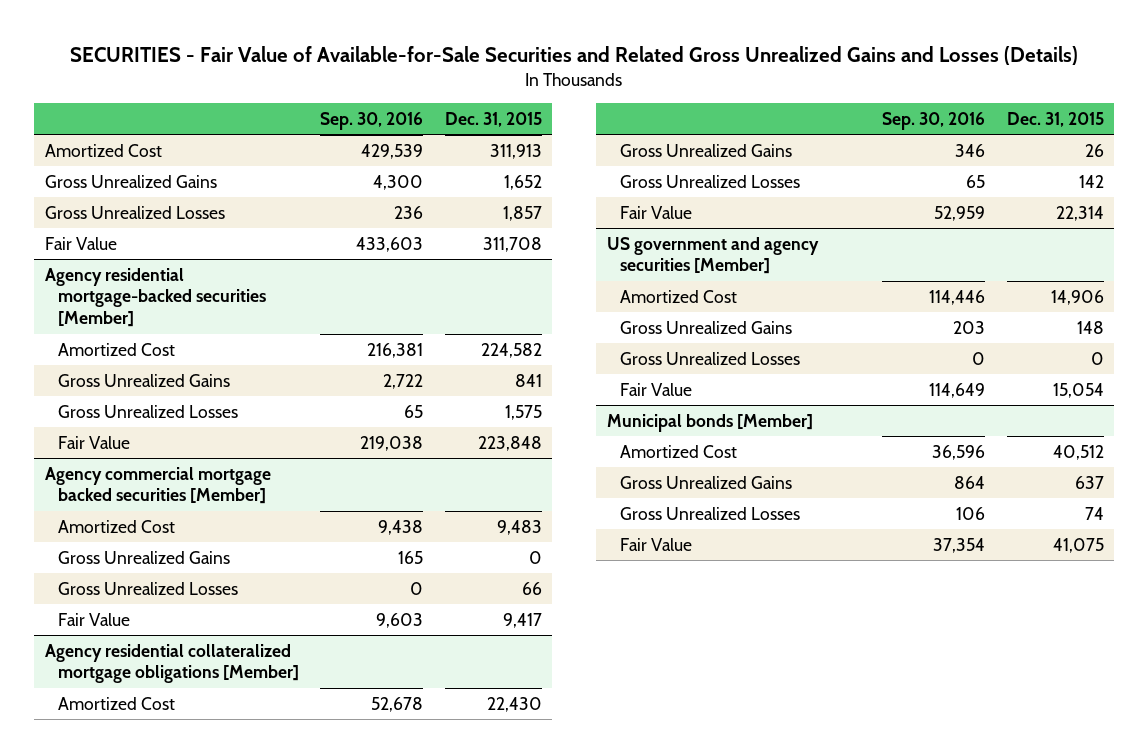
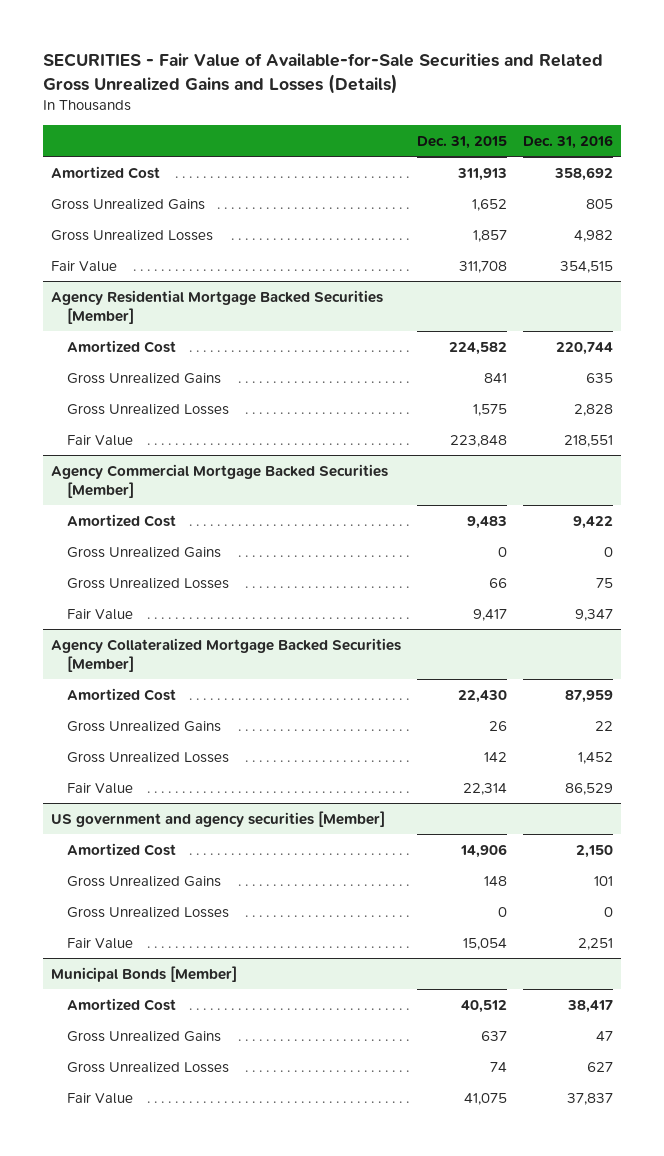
[320,111,424,130] Sep. 30, 2016 -> none
none -> [522,134,613,149] Dec. 31, 2016
[44,267,267,328] Agency residential mortgage-backed securities [Member] -> [50,289,383,325] Agency Residential Mortgage Backed Securities [Member]
[44,466,271,505] Agency commercial mortgage backed securities [Member] -> [50,463,388,499] Agency Commercial Mortgage Backed Securities [Member]
[44,643,300,684] Agency residential collateralized mortgage obligations [Member] -> [50,637,401,673] Agency Collateralized Mortgage Backed Securities [Member]
[606,413,813,432] Municipal bonds [Member] -> [50,965,237,982] Municipal Bonds [Member]

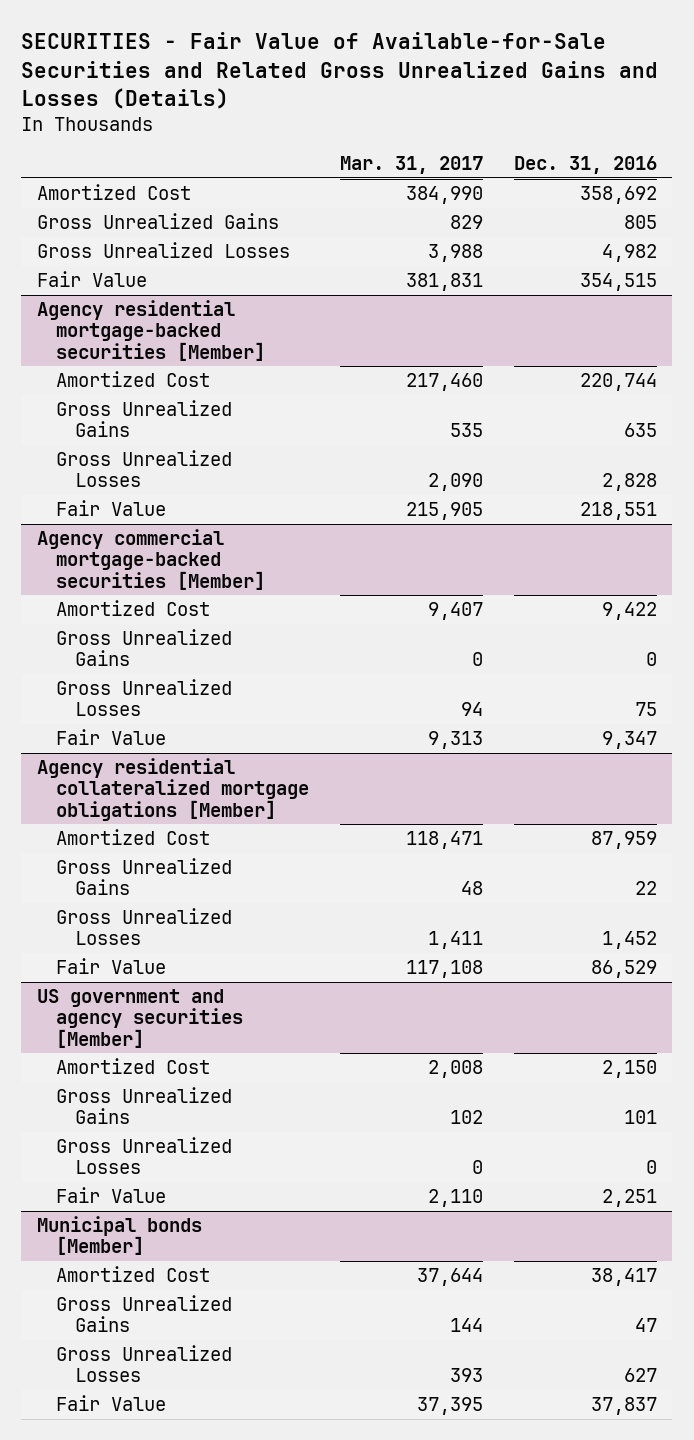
[416,135,507,149] Dec. 31, 2015 -> none
none -> [339,156,483,175] Mar. 31, 2017
[50,289,383,325] Agency Residential Mortgage Backed Securities [Member] -> [36,299,265,361] Agency residential mortgage-backed securities [Member]
[50,463,388,499] Agency Commercial Mortgage Backed Securities [Member] -> [36,528,265,590] Agency commercial mortgage-backed securities [Member]
[50,637,401,673] Agency Collateralized Mortgage Backed Securities [Member] -> [36,757,309,821] Agency residential collateralized mortgage obligations [Member]
[50,965,237,982] Municipal Bonds [Member] -> [36,1215,202,1256] Municipal bonds [Member]

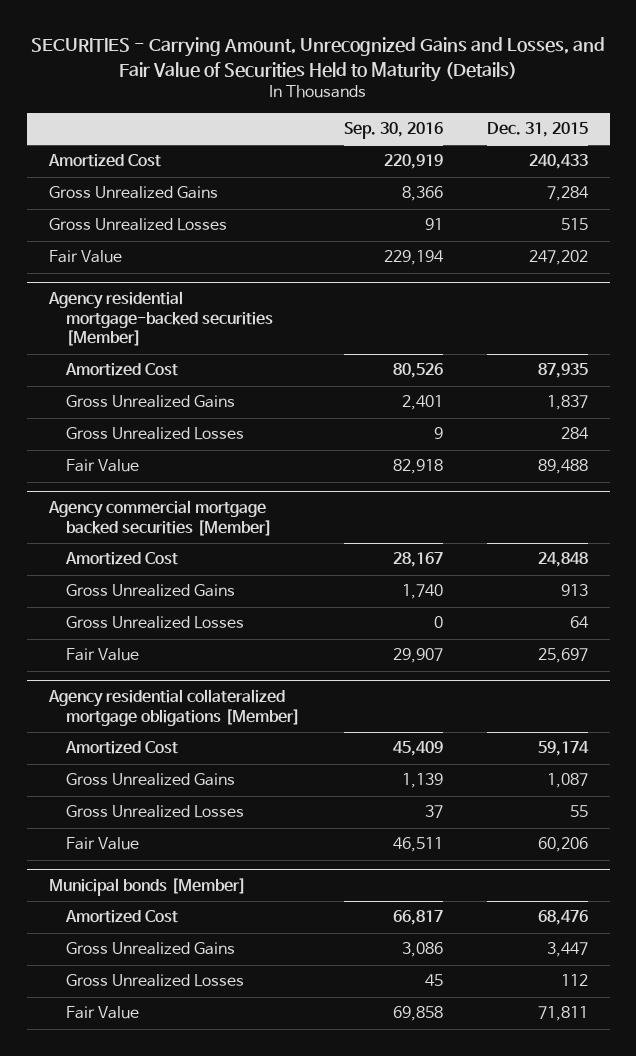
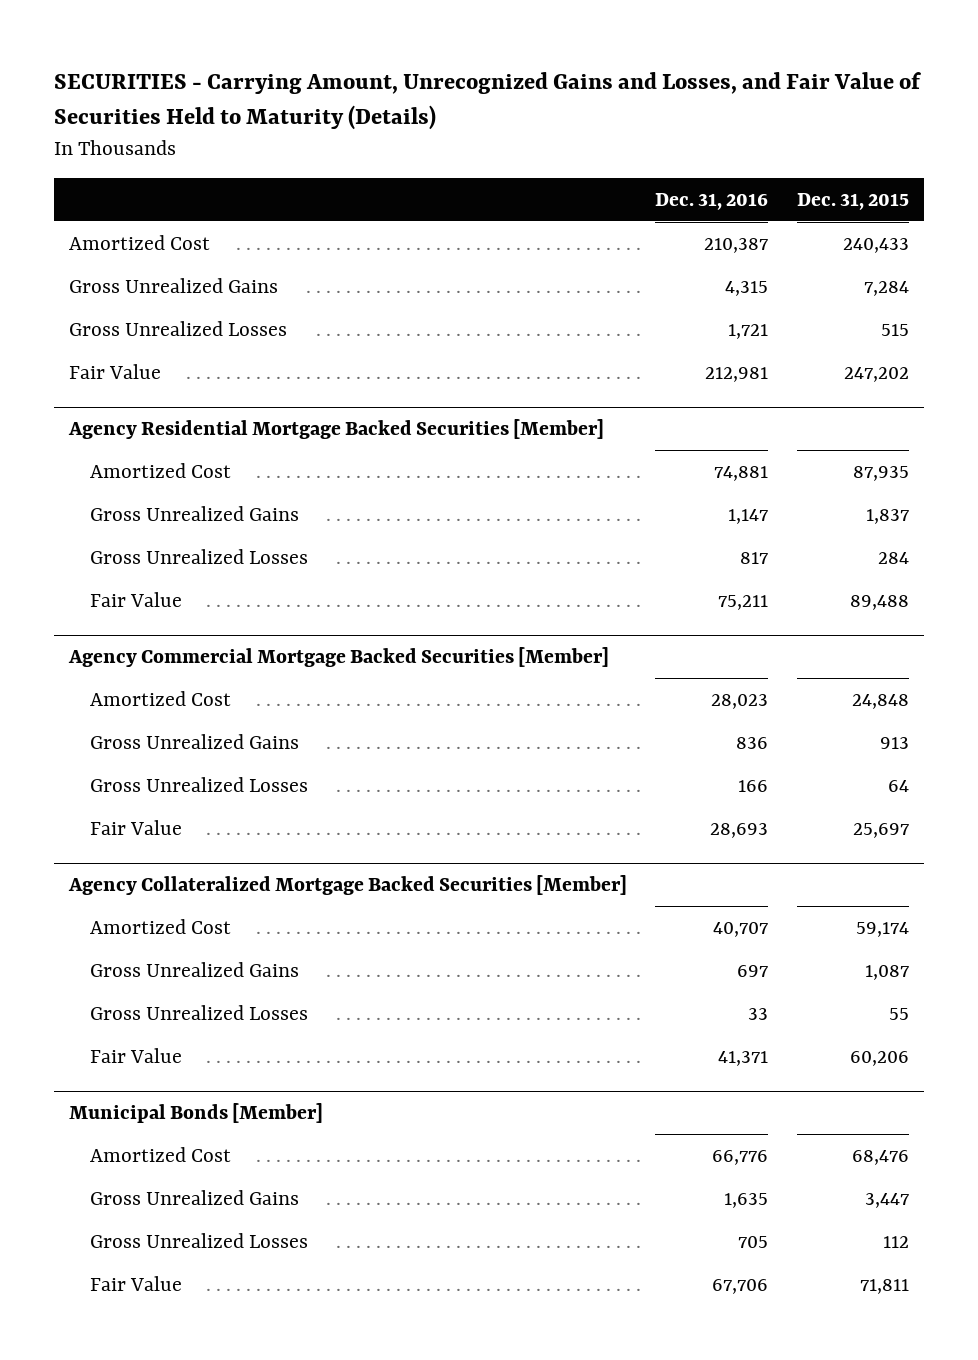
[343,122,443,140] Sep. 30, 2016 -> none
none -> [655,192,769,210] Dec. 31, 2016
[47,291,273,347] Agency residential mortgage-backed securities [Member] -> [67,419,604,440] Agency Residential Mortgage Backed Securities [Member]
[47,500,272,536] Agency commercial mortgage backed securities [Member] -> [67,647,609,668] Agency Commercial Mortgage Backed Securities [Member]
[47,689,300,726] Agency residential collateralized mortgage obligations [Member] -> [67,875,627,896] Agency Collateralized Mortgage Backed Securities [Member]
[48,878,246,897] Municipal bonds [Member] -> [68,1103,323,1124] Municipal Bonds [Member]

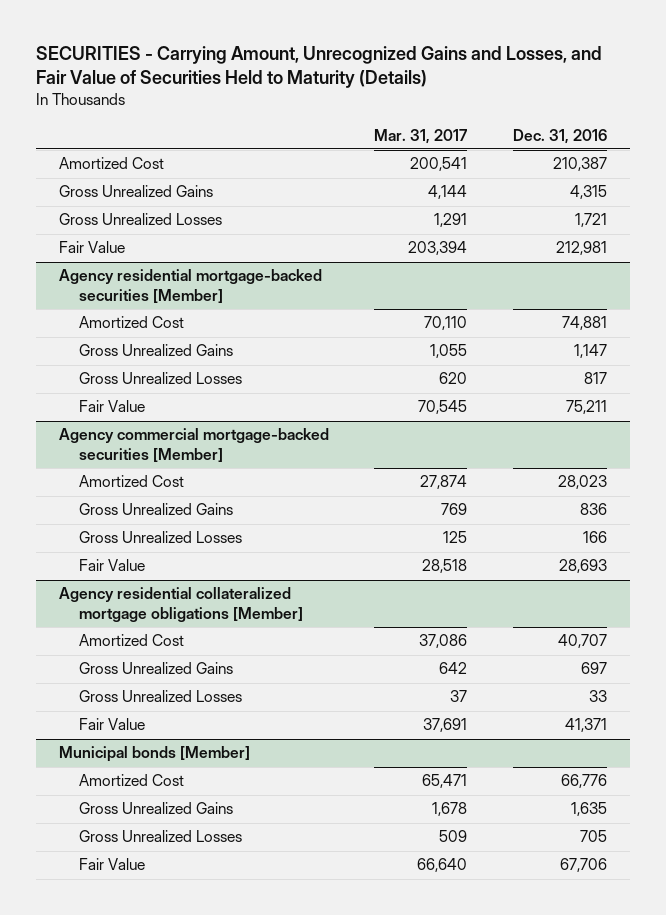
[797,192,910,210] Dec. 31, 2015 -> none
none -> [374,128,468,144] Mar. 31, 2017
[67,419,604,440] Agency Residential Mortgage Backed Securities [Member] -> [58,269,322,304] Agency residential mortgage-backed securities [Member]
[67,647,609,668] Agency Commercial Mortgage Backed Securities [Member] -> [58,428,329,463] Agency commercial mortgage-backed securities [Member]
[67,875,627,896] Agency Collateralized Mortgage Backed Securities [Member] -> [58,587,304,623] Agency residential collateralized mortgage obligations [Member]
[68,1103,323,1124] Municipal Bonds [Member] -> [58,746,250,763] Municipal bonds [Member]

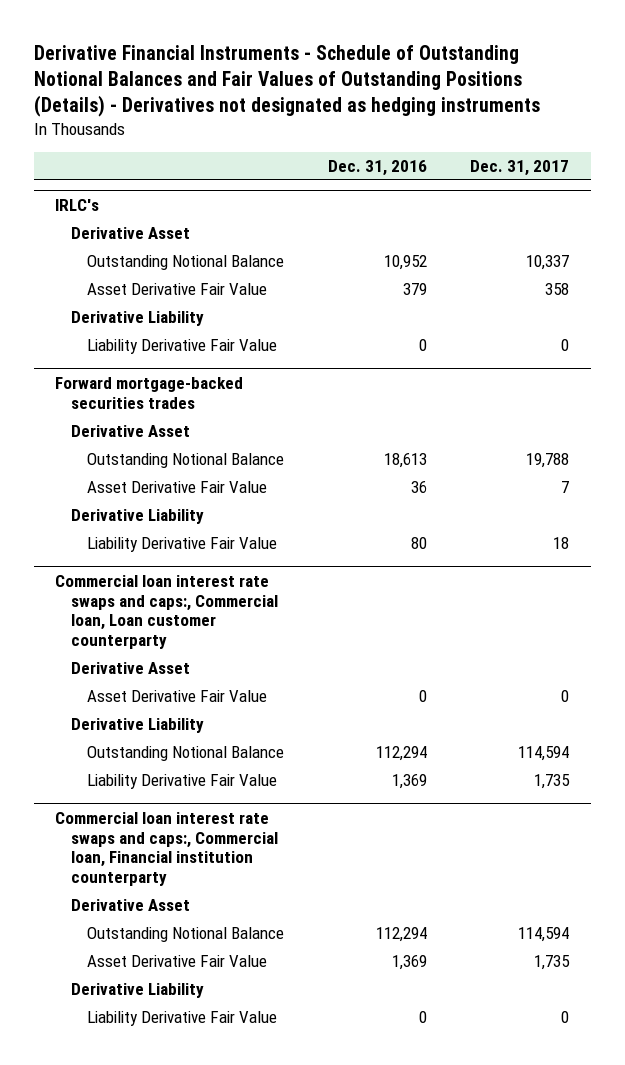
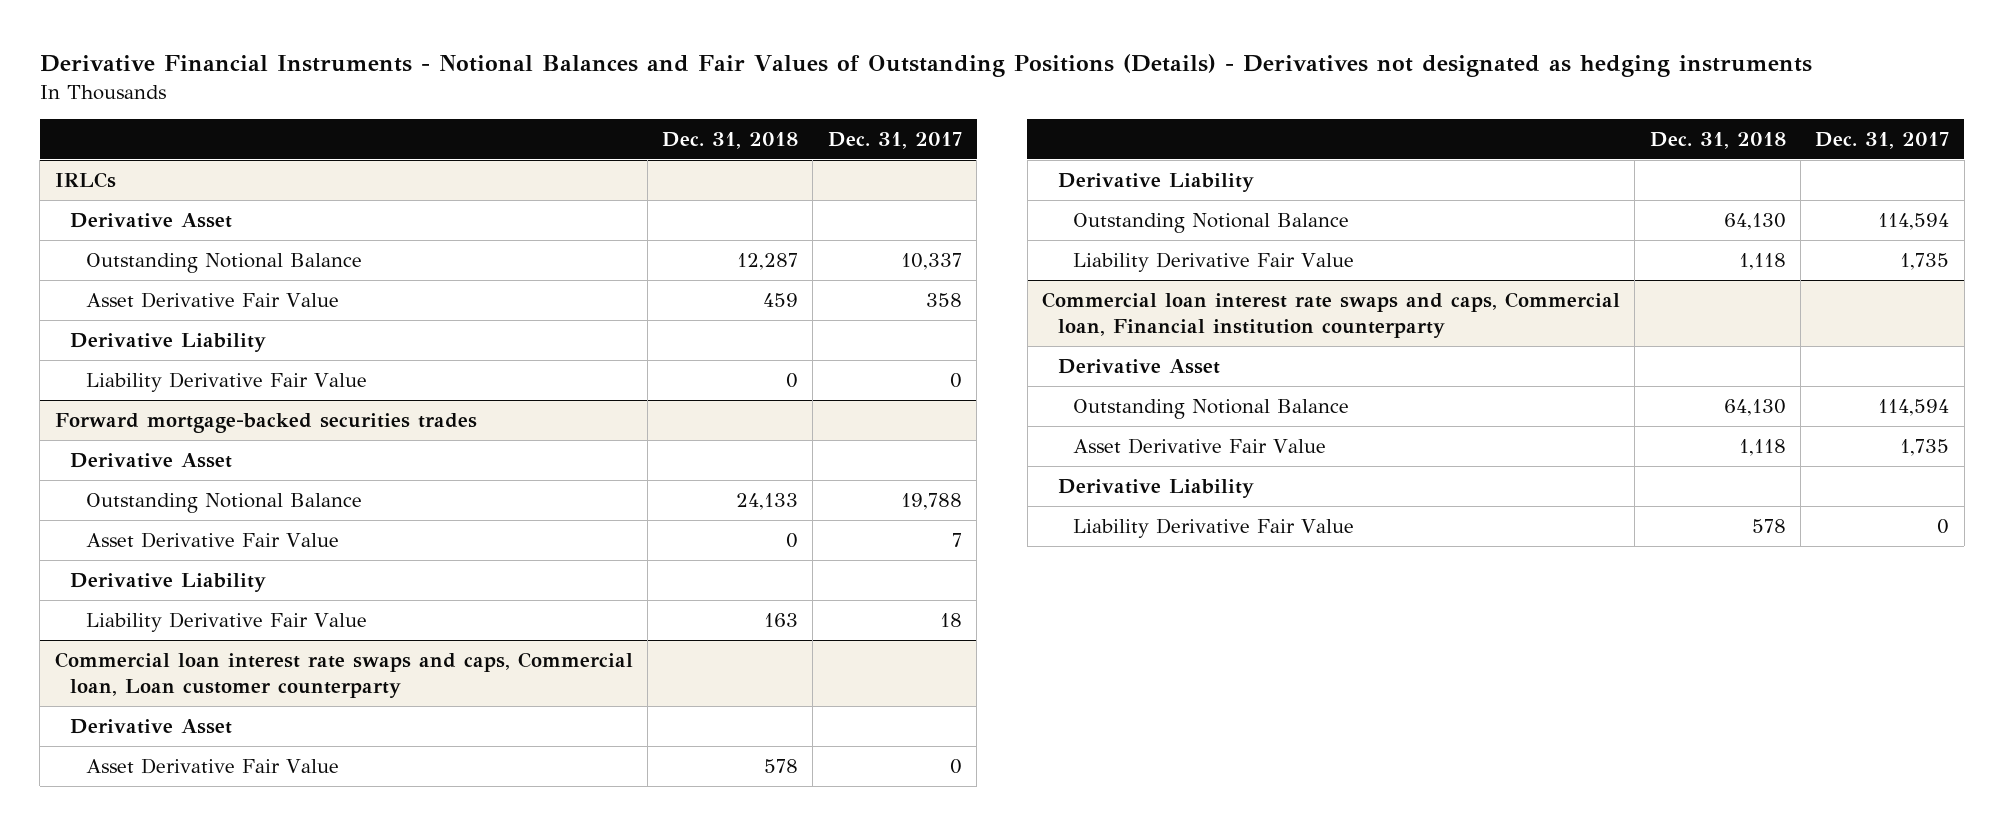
[33,44,540,118] Derivative Financial Instruments - Schedule of Outstanding Notional Balances and Fair Values of Outstanding Positions (Details) - Derivatives not designated as hedging instruments -> [39,54,1812,78] Derivative Financial Instruments - Notional Balances and Fair Values of Outstanding Positions (Details) - Derivatives not designated as hedging instruments
[327,159,427,176] Dec. 31, 2016 -> none
none -> [662,131,799,149] Dec. 31, 2018
[55,198,100,211] IRLC's -> [54,172,116,189] IRLCs
[55,574,279,649] Commercial loan interest rate swaps and caps:, Commercial loan, Loan customer counterparty -> [54,652,633,699] Commercial loan interest rate swaps and caps, Commercial loan, Loan customer counterparty
[55,811,279,886] Commercial loan interest rate swaps and caps:, Commercial loan, Financial institution counterparty -> [1042,292,1621,339] Commercial loan interest rate swaps and caps, Commercial loan, Financial institution counterparty

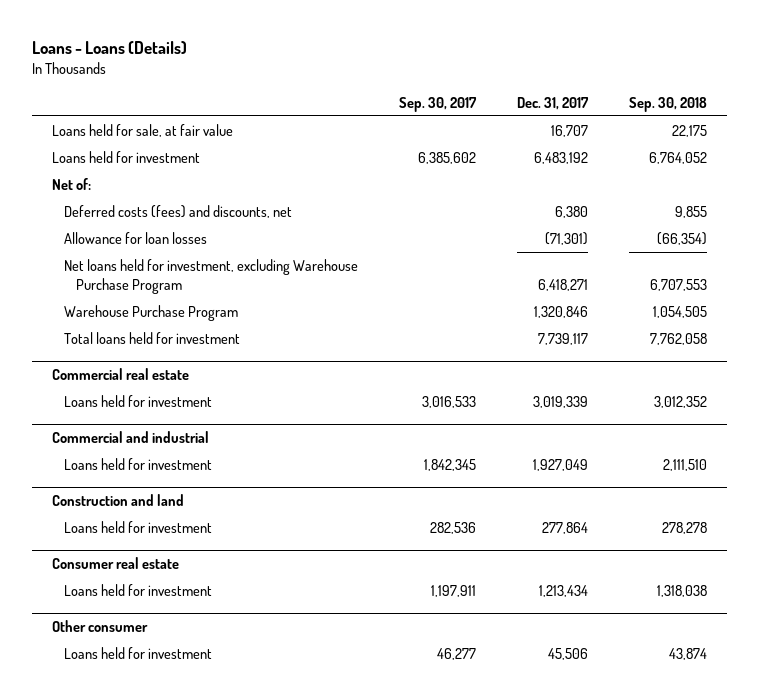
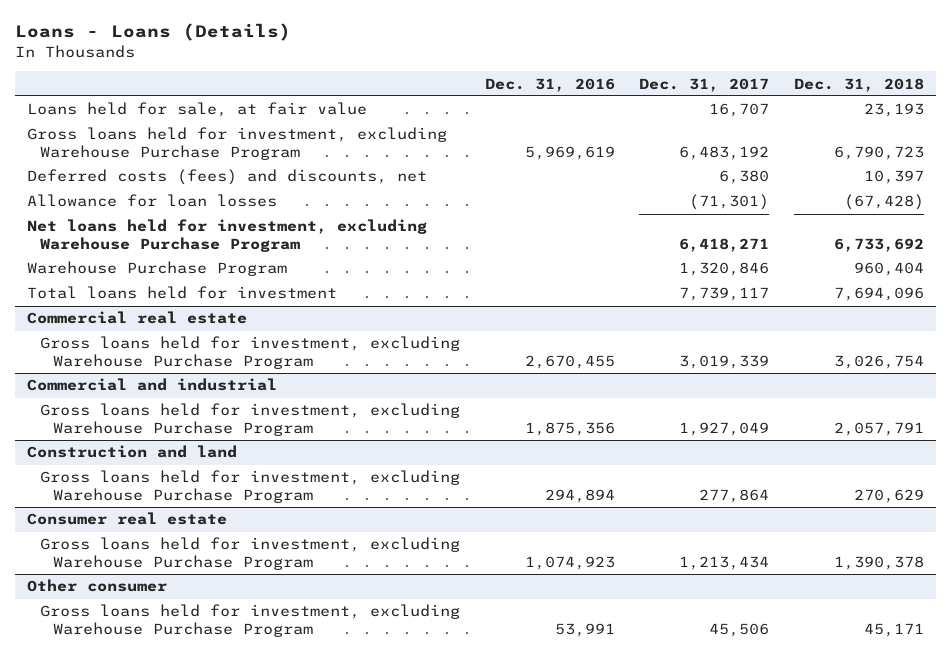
[399,96,478,112] Sep. 30, 2017 -> none
[629,96,708,112] Sep. 30, 2018 -> none
none -> [484,77,615,92] Dec. 31, 2016
none -> [793,77,924,92] Dec. 31, 2018
[52,177,92,190] Net of: -> none
[52,150,201,163] Loans held for investment -> [27,127,448,160] Gross loans held for investment, excluding Warehouse Purchase Program
[64,394,213,407] Loans held for investment -> [40,336,461,369] Gross loans held for investment, excluding Warehouse Purchase Program
[64,457,213,470] Loans held for investment -> [40,403,461,436] Gross loans held for investment, excluding Warehouse Purchase Program
[64,520,213,533] Loans held for investment -> [40,470,461,503] Gross loans held for investment, excluding Warehouse Purchase Program
[64,583,213,596] Loans held for investment -> [40,537,461,570] Gross loans held for investment, excluding Warehouse Purchase Program
[64,646,213,659] Loans held for investment -> [40,604,461,637] Gross loans held for investment, excluding Warehouse Purchase Program

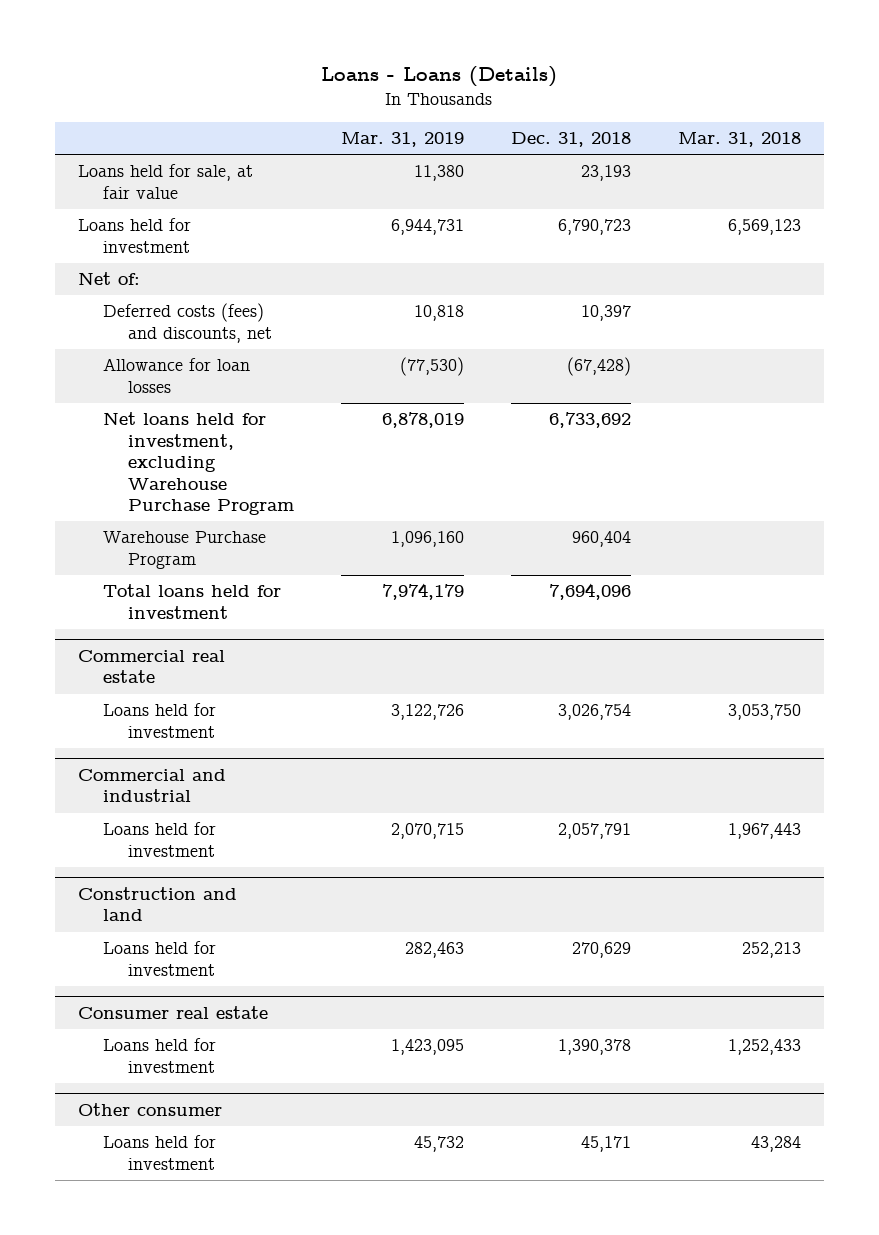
[484,77,615,92] Dec. 31, 2016 -> none
[639,77,770,92] Dec. 31, 2017 -> none
none -> [341,132,465,148] Mar. 31, 2019
none -> [677,132,801,148] Mar. 31, 2018
[27,127,448,160] Gross loans held for investment, excluding Warehouse Purchase Program -> [77,218,191,253] Loans held for investment
none -> [77,272,140,286] Net of:
[40,336,461,369] Gross loans held for investment, excluding Warehouse Purchase Program -> [103,703,217,738] Loans held for investment
[40,403,461,436] Gross loans held for investment, excluding Warehouse Purchase Program -> [103,822,217,857] Loans held for investment
[40,470,461,503] Gross loans held for investment, excluding Warehouse Purchase Program -> [103,941,217,976] Loans held for investment
[40,537,461,570] Gross loans held for investment, excluding Warehouse Purchase Program -> [103,1038,217,1073] Loans held for investment
[40,604,461,637] Gross loans held for investment, excluding Warehouse Purchase Program -> [103,1135,217,1170] Loans held for investment

